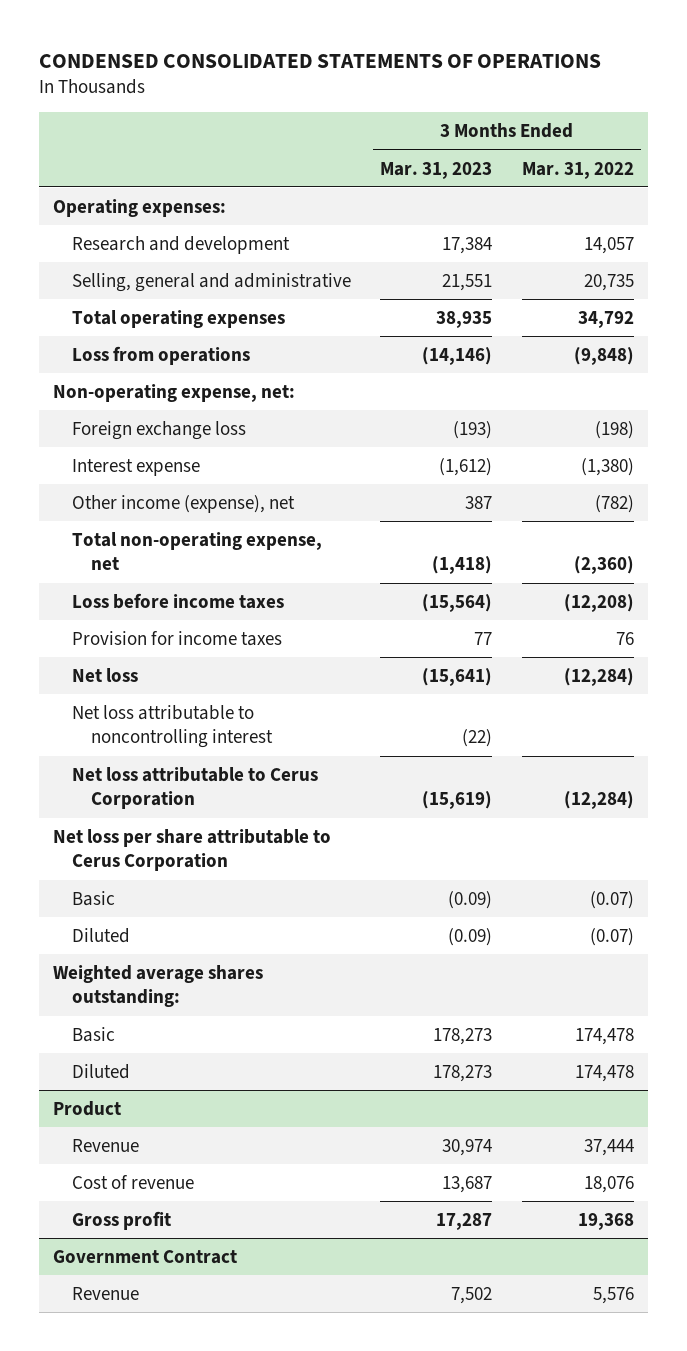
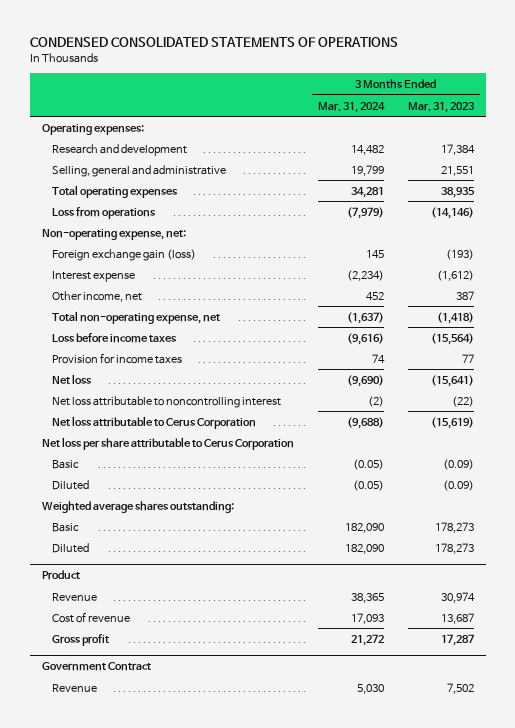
[521,161,634,179] Mar. 31, 2022 -> none
none -> [317,101,385,113] Mar. 31, 2024
[72,420,247,440] Foreign exchange loss -> [52,248,197,261] Foreign exchange gain (loss)
[72,494,296,513] Other income (expense), net -> [52,290,143,302] Other income, net

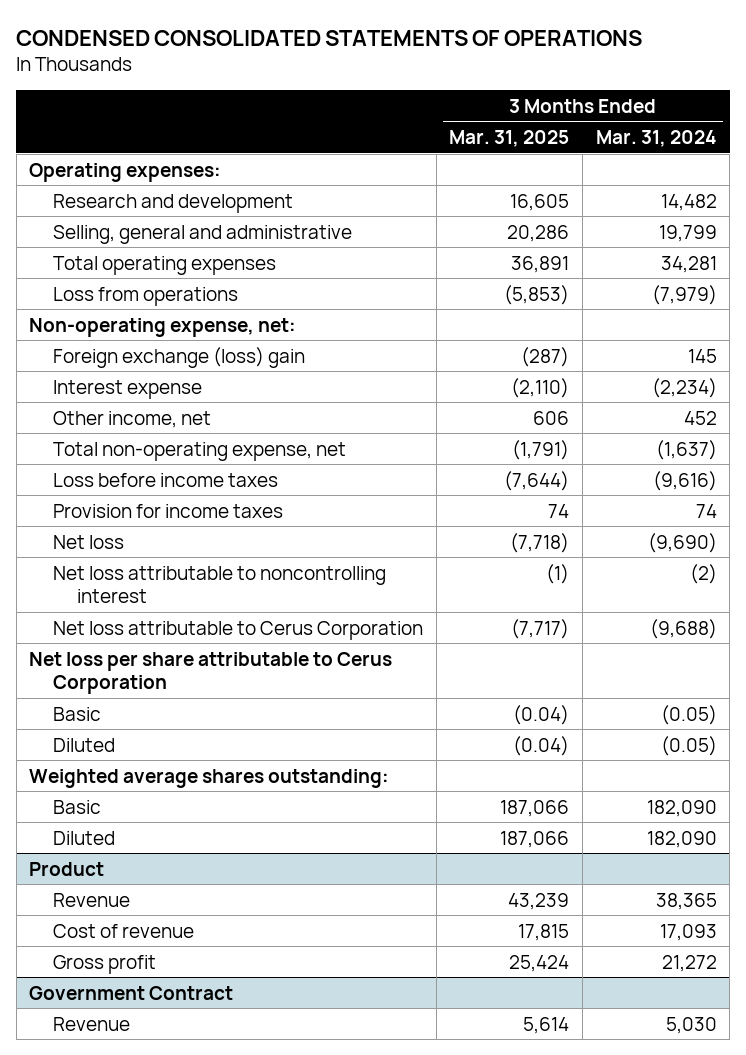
[407,101,475,113] Mar. 31, 2023 -> none
none -> [449,130,570,148] Mar. 31, 2025
[52,248,197,261] Foreign exchange gain (loss) -> [53,346,306,368] Foreign exchange (loss) gain

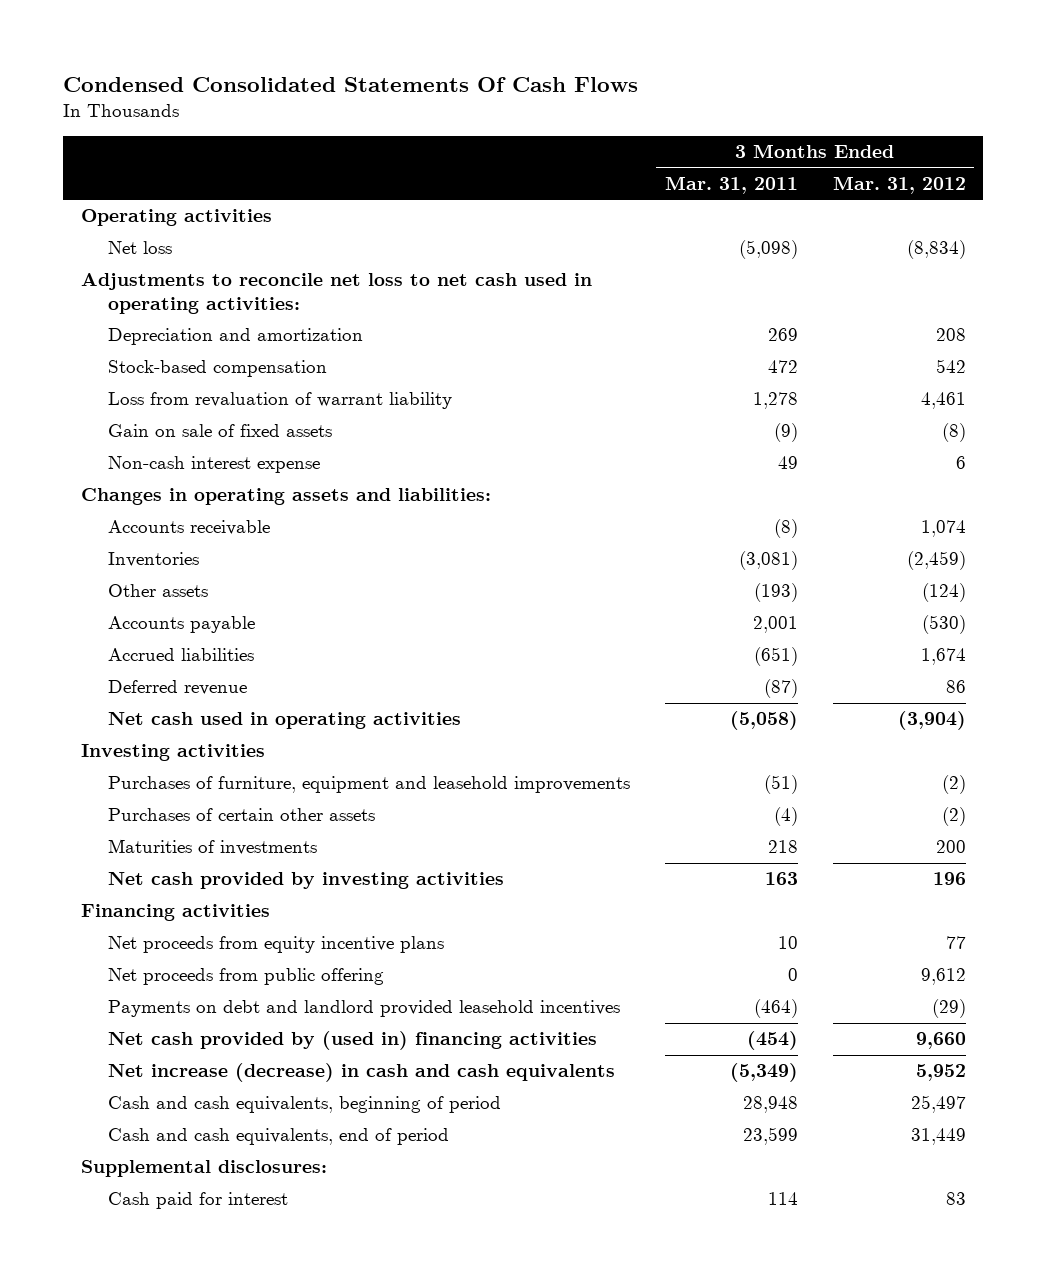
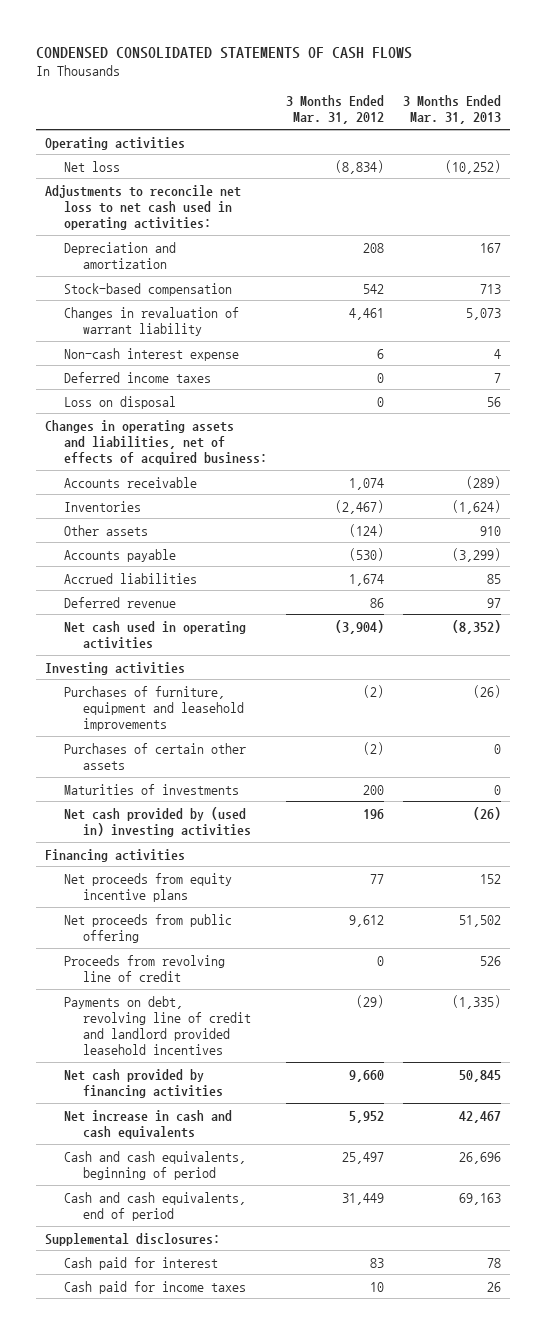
[63,77,639,93] Condensed Consolidated Statements Of Cash Flows -> [35,46,412,59] CONDENSED CONSOLIDATED STATEMENTS OF CASH FLOWS
[664,175,798,194] Mar. 31, 2011 -> none
none -> [402,95,501,125] 3 Months Ended Mar. 31, 2013
[107,424,332,438] Gain on sale of fixed assets -> none
[107,392,452,410] Loss from revaluation of warrant liability -> [63,306,239,336] Changes in revaluation of warrant liability
none -> [63,371,211,383] Deferred income taxes
none -> [63,395,176,409] Loss on disposal
[80,488,491,506] Changes in operating assets and liabilities: -> [44,419,267,466] Changes in operating assets and liabilities, net of effects of acquired business:
[906,551,966,571] (2,459) -> [334,499,384,514] (2,467)
[107,872,504,890] Net cash provided by investing activities -> [63,806,251,837] Net cash provided by (used in) investing activities
none -> [63,954,225,982] Proceeds from revolving line of credit
[107,1000,620,1018] Payments on debt and landlord provided leasehold incentives -> [63,995,251,1056] Payments on debt, revolving line of credit and landlord provided leasehold incentives
[107,1031,597,1051] Net cash provided by (used in) financing activities -> [63,1068,223,1098] Net cash provided by financing activities
[107,1063,615,1083] Net increase (decrease) in cash and cash equivalents -> [63,1109,232,1139] Net increase in cash and cash equivalents
none -> [63,1280,246,1294] Cash paid for income taxes

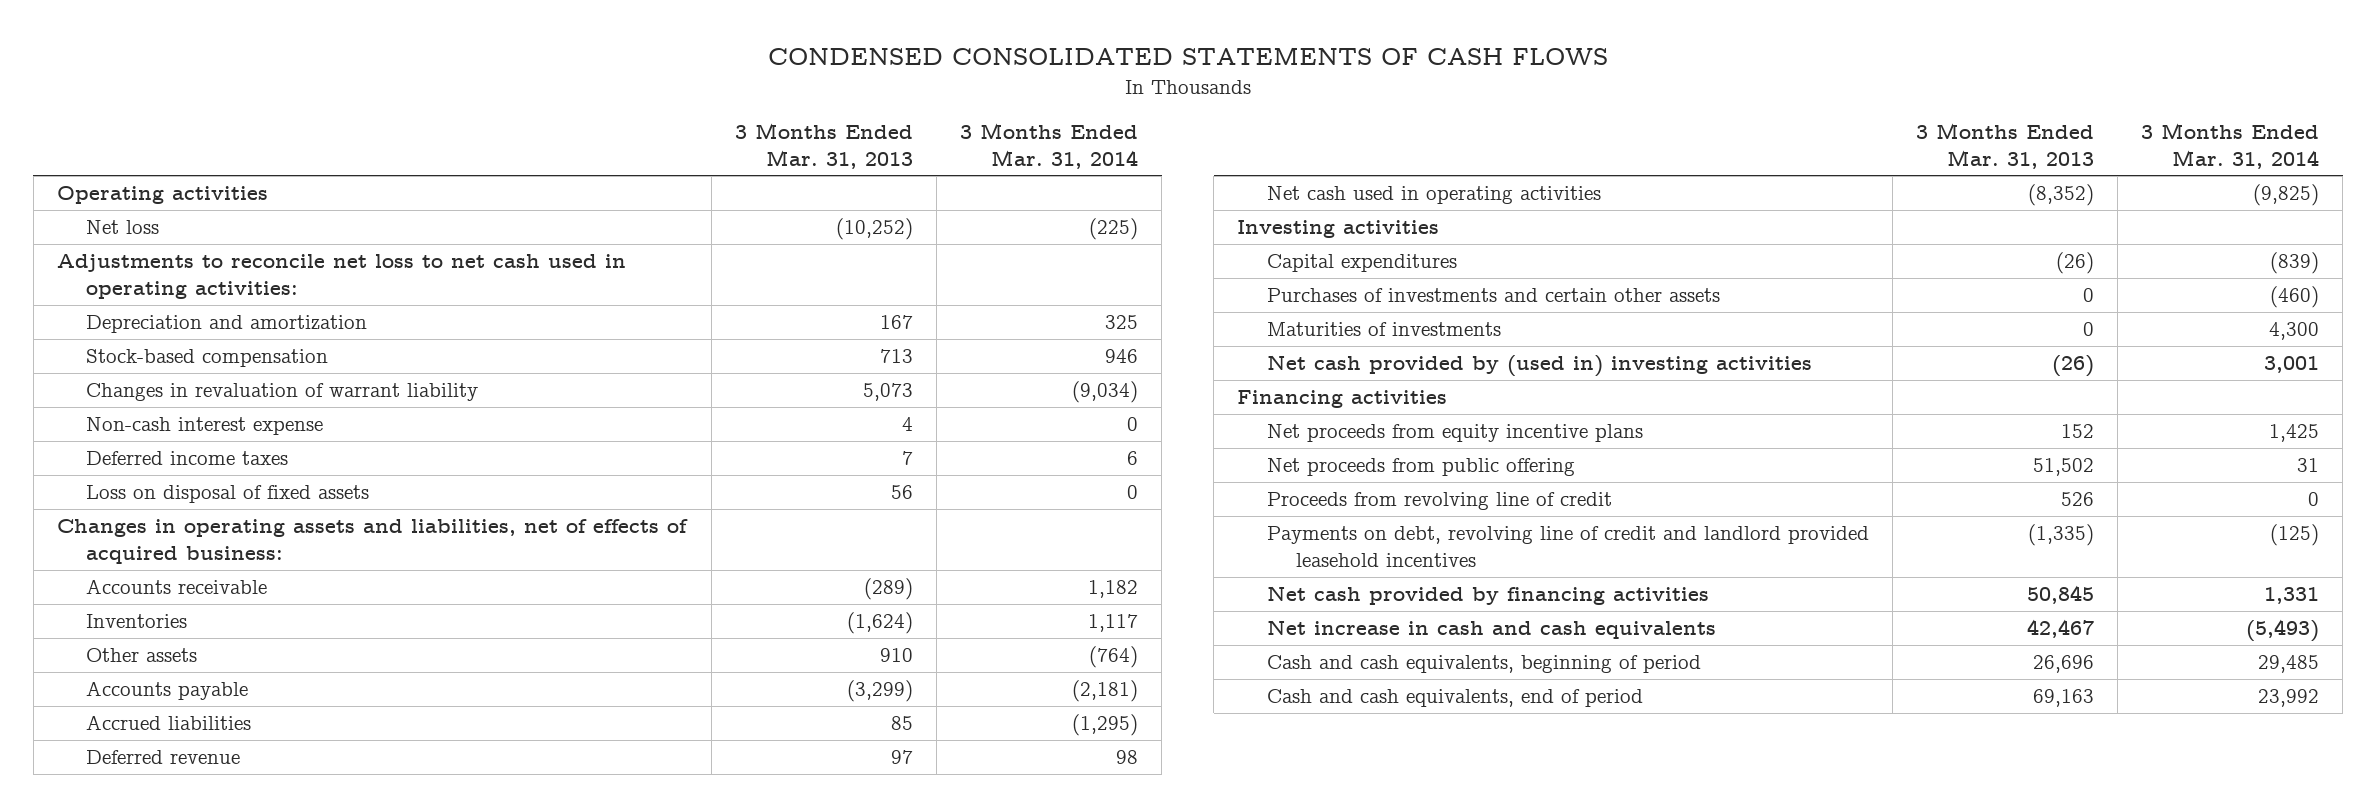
[285,95,384,125] 3 Months Ended Mar. 31, 2012 -> none
none -> [960,122,1139,169] 3 Months Ended Mar. 31, 2014
[63,395,176,409] Loss on disposal -> [85,485,369,504] Loss on disposal of fixed assets
[63,685,244,732] Purchases of furniture, equipment and leasehold improvements -> [1266,254,1457,273] Capital expenditures
[63,742,246,770] Purchases of certain other assets -> [1266,288,1720,303] Purchases of investments and certain other assets
[44,1232,220,1246] Supplemental disclosures: -> none
[63,1256,218,1270] Cash paid for interest -> none
[63,1280,246,1294] Cash paid for income taxes -> none

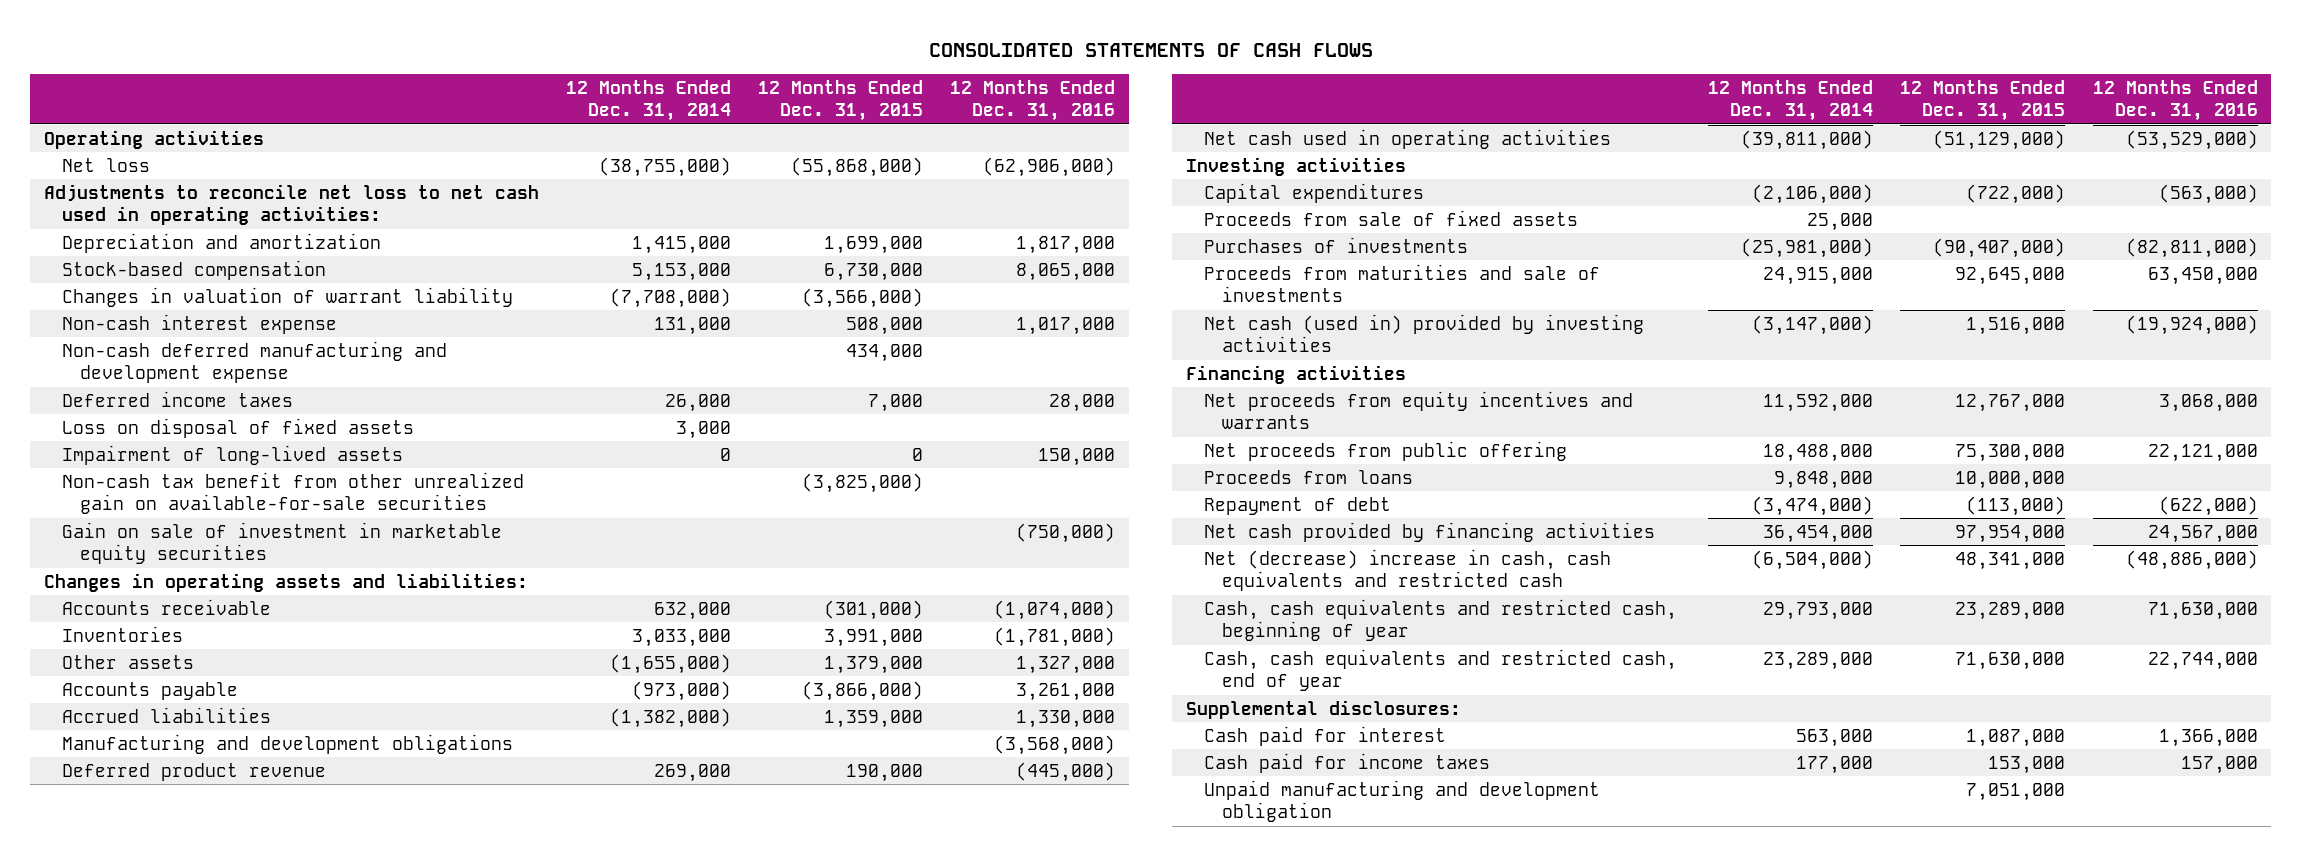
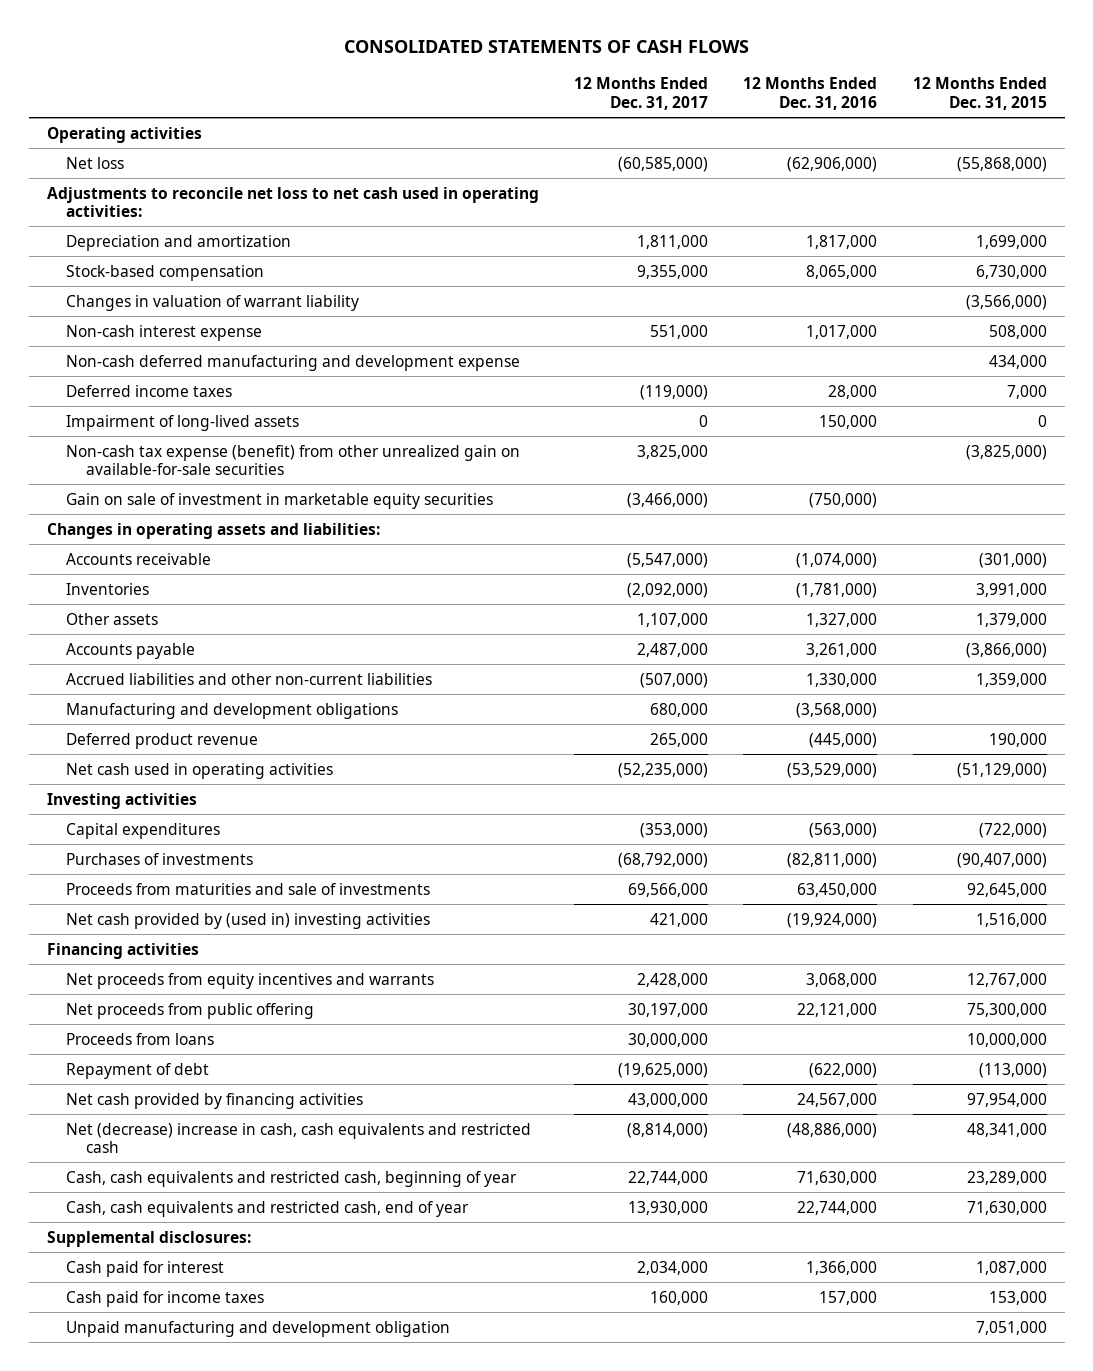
[565,79,731,122] 12 Months Ended Dec. 31, 2014 -> none
none -> [573,77,708,110] 12 Months Ended Dec. 31, 2017
[61,417,414,438] Loss on disposal of fixed assets -> none
[61,471,524,515] Non-cash tax benefit from other unrealized gain on available-for-sale securities -> [66,444,521,476] Non-cash tax expense (benefit) from other unrealized gain on available-for-sale securities
[61,706,271,723] Accrued liabilities -> [66,672,433,685] Accrued liabilities and other non-current liabilities
[1203,209,1578,226] Proceeds from sale of fixed assets -> none
[1203,313,1644,353] Net cash (used in) provided by investing activities -> [66,912,431,929] Net cash provided by (used in) investing activities

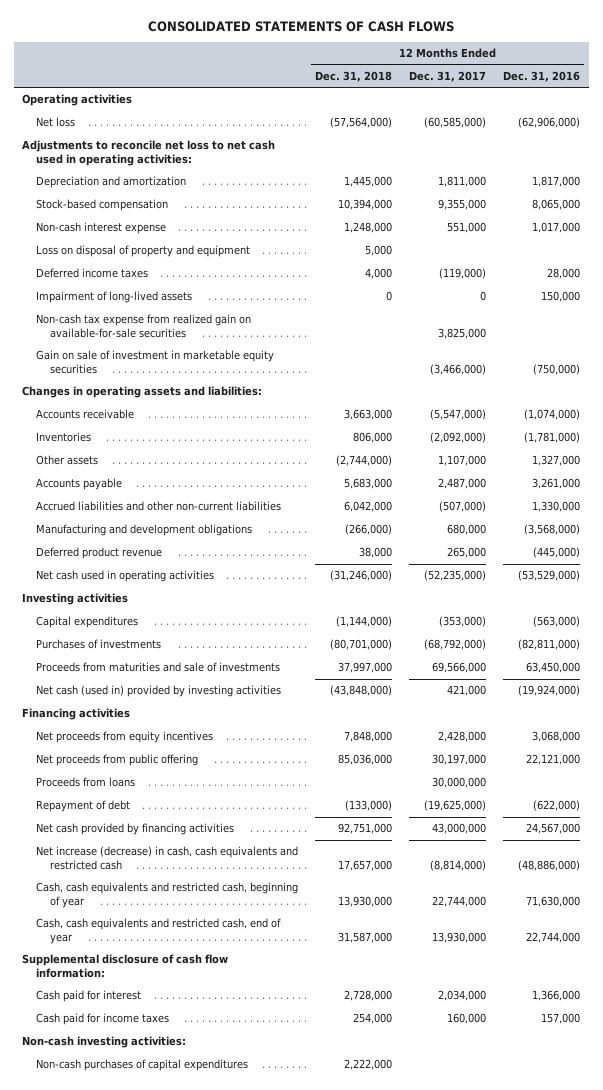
[912,77,1047,110] 12 Months Ended Dec. 31, 2015 -> none
none -> [315,70,393,82] Dec. 31, 2018
[66,294,360,311] Changes in valuation of warrant liability -> none
[66,354,521,371] Non-cash deferred manufacturing and development expense -> none
none -> [36,245,251,258] Loss on disposal of property and equipment
[66,444,521,476] Non-cash tax expense (benefit) from other unrealized gain on available-for-sale securities -> [36,314,252,339] Non-cash tax expense from realized gain on available-for-sale securities
[66,912,431,929] Net cash provided by (used in) investing activities -> [36,685,282,698] Net cash (used in) provided by investing activities
[66,972,435,989] Net proceeds from equity incentives and warrants -> [36,731,214,744] Net proceeds from equity incentives
[66,1122,532,1154] Net (decrease) increase in cash, cash equivalents and restricted cash -> [36,846,299,871] Net increase (decrease) in cash, cash equivalents and restricted cash
[46,1230,251,1247] Supplemental disclosures: -> [22,954,229,979] Supplemental disclosure of cash flow information:
[66,1320,451,1337] Unpaid manufacturing and development obligation -> none
none -> [22,1036,187,1049] Non-cash investing activities:
none -> [36,1059,249,1072] Non-cash purchases of capital expenditures

